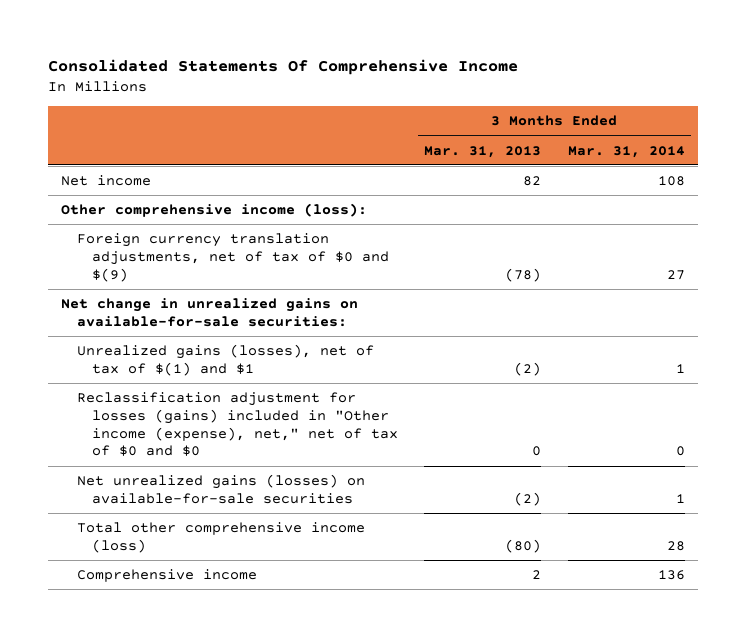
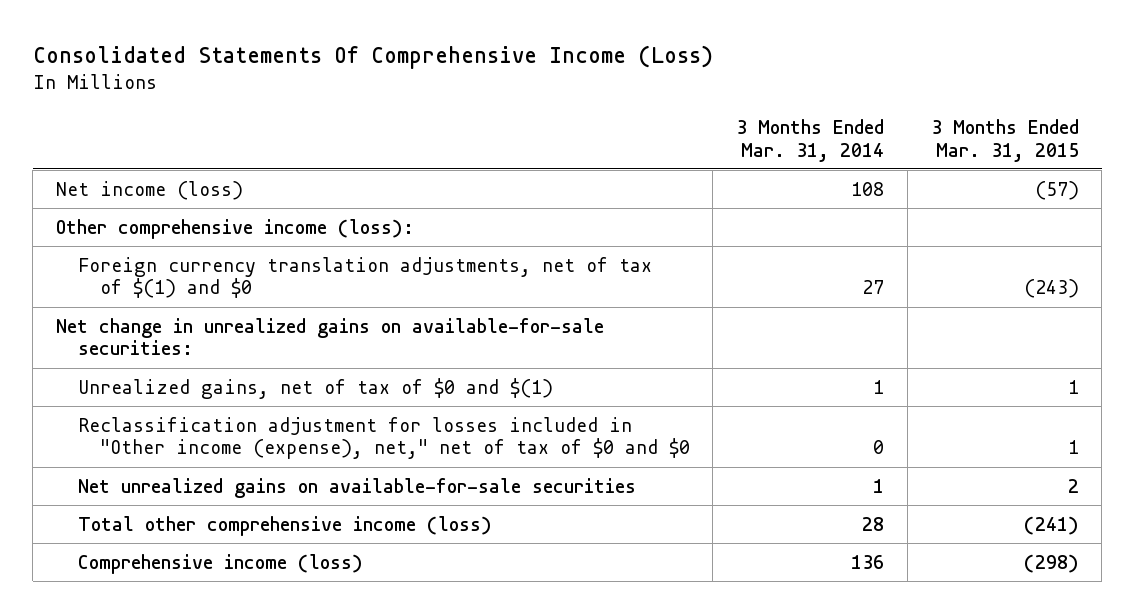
[48,59,519,76] Consolidated Statements Of Comprehensive Income -> [32,44,713,69] Consolidated Statements Of Comprehensive Income (Loss)
[424,145,542,158] Mar. 31, 2013 -> none
none -> [930,118,1079,162] 3 Months Ended Mar. 31, 2015
[61,175,152,187] Net income -> [56,180,244,200] Net income (loss)
[76,233,389,282] Foreign currency translation adjustments, net of tax of $0 and $(9) -> [77,256,652,299] Foreign currency translation adjustments, net of tax of $(1) and $0
[76,344,374,376] Unrealized gains (losses), net of tax of $(1) and $1 -> [77,377,553,399] Unrealized gains, net of tax of $0 and $(1)
[76,392,398,457] Reclassification adjustment for losses (gains) included in "Other income (expense), net," net of tax of $0 and $0 -> [77,416,690,460] Reclassification adjustment for losses included in "Other income (expense), net," net of tax of $0 and $0
[76,474,365,504] Net unrealized gains (losses) on available-for-sale securities -> [77,477,636,498] Net unrealized gains on available-for-sale securities
[76,569,257,583] Comprehensive income -> [77,553,363,574] Comprehensive income (loss)

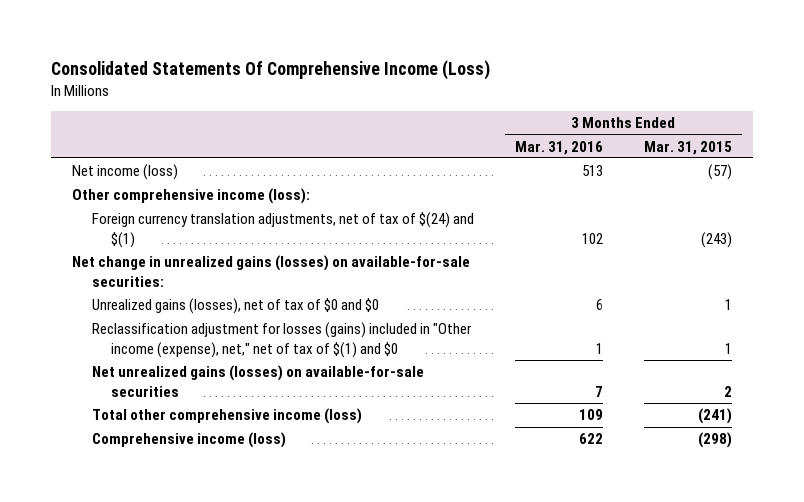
[736,118,885,162] 3 Months Ended Mar. 31, 2014 -> none
none -> [514,140,603,155] Mar. 31, 2016
[77,256,652,299] Foreign currency translation adjustments, net of tax of $(1) and $0 -> [91,212,474,248] Foreign currency translation adjustments, net of tax of $(24) and $(1)
[56,317,605,356] Net change in unrealized gains on available-for-sale securities: -> [71,255,470,287] Net change in unrealized gains (losses) on available-for-sale securities:
[77,377,553,399] Unrealized gains, net of tax of $0 and $(1) -> [91,298,379,315] Unrealized gains (losses), net of tax of $0 and $0
[77,416,690,460] Reclassification adjustment for losses included in "Other income (expense), net," net of tax of $0 and $0 -> [91,322,472,358] Reclassification adjustment for losses (gains) included in "Other income (expense), net," net of tax of $(1) and $0
[77,477,636,498] Net unrealized gains on available-for-sale securities -> [91,365,424,397] Net unrealized gains (losses) on available-for-sale securities

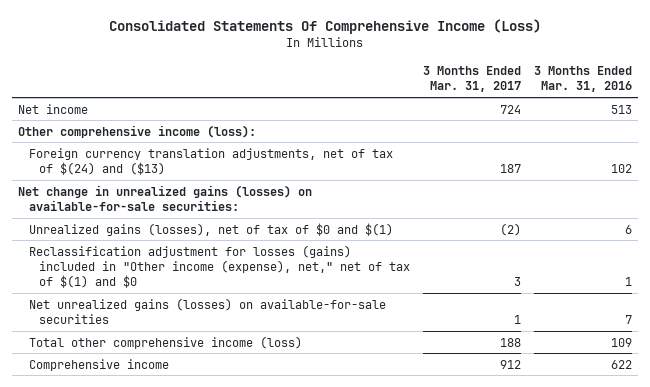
[644,140,733,155] Mar. 31, 2015 -> none
none -> [422,66,521,93] 3 Months Ended Mar. 31, 2017
[71,164,178,181] Net income (loss) -> [18,103,89,114] Net income
[91,212,474,248] Foreign currency translation adjustments, net of tax of $(24) and $(1) -> [28,147,393,175] Foreign currency translation adjustments, net of tax of $(24) and ($13)
[91,298,379,315] Unrealized gains (losses), net of tax of $0 and $0 -> [28,222,393,236] Unrealized gains (losses), net of tax of $0 and $(1)
[91,432,286,449] Comprehensive income (loss) -> [28,358,169,371] Comprehensive income

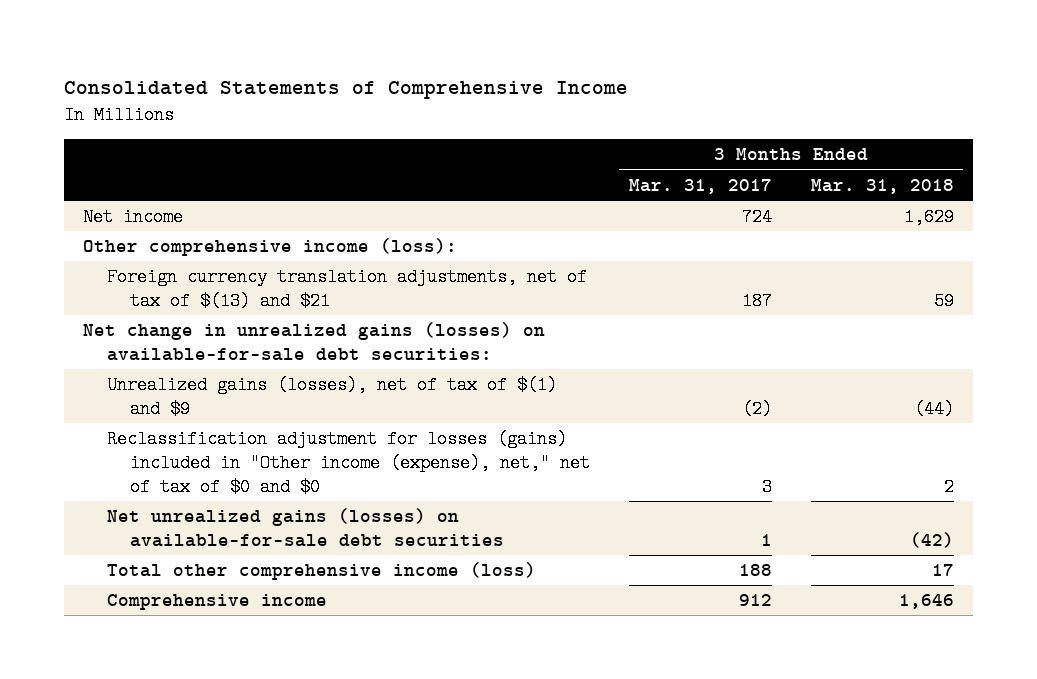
[109,18,542,34] Consolidated Statements Of Comprehensive Income (Loss) -> [63,80,628,99] Consolidated Statements of Comprehensive Income
[533,66,632,93] 3 Months Ended Mar. 31, 2016 -> none
none -> [810,178,954,194] Mar. 31, 2018
[28,147,393,175] Foreign currency translation adjustments, net of tax of $(24) and ($13) -> [106,268,587,310] Foreign currency translation adjustments, net of tax of $(13) and $21
[18,184,313,211] Net change in unrealized gains (losses) on available-for-sale securities: -> [83,322,546,361] Net change in unrealized gains (losses) on available-for-sale debt securities:
[28,222,393,236] Unrealized gains (losses), net of tax of $0 and $(1) -> [106,376,557,418] Unrealized gains (losses), net of tax of $(1) and $9
[28,244,410,288] Reclassification adjustment for losses (gains) included in "Other income (expense), net," net of tax of $(1) and $0 -> [106,430,591,496] Reclassification adjustment for losses (gains) included in "Other income (expense), net," net of tax of $0 and $0
[28,297,386,324] Net unrealized gains (losses) on available-for-sale securities -> [106,508,505,547] Net unrealized gains (losses) on available-for-sale debt securities

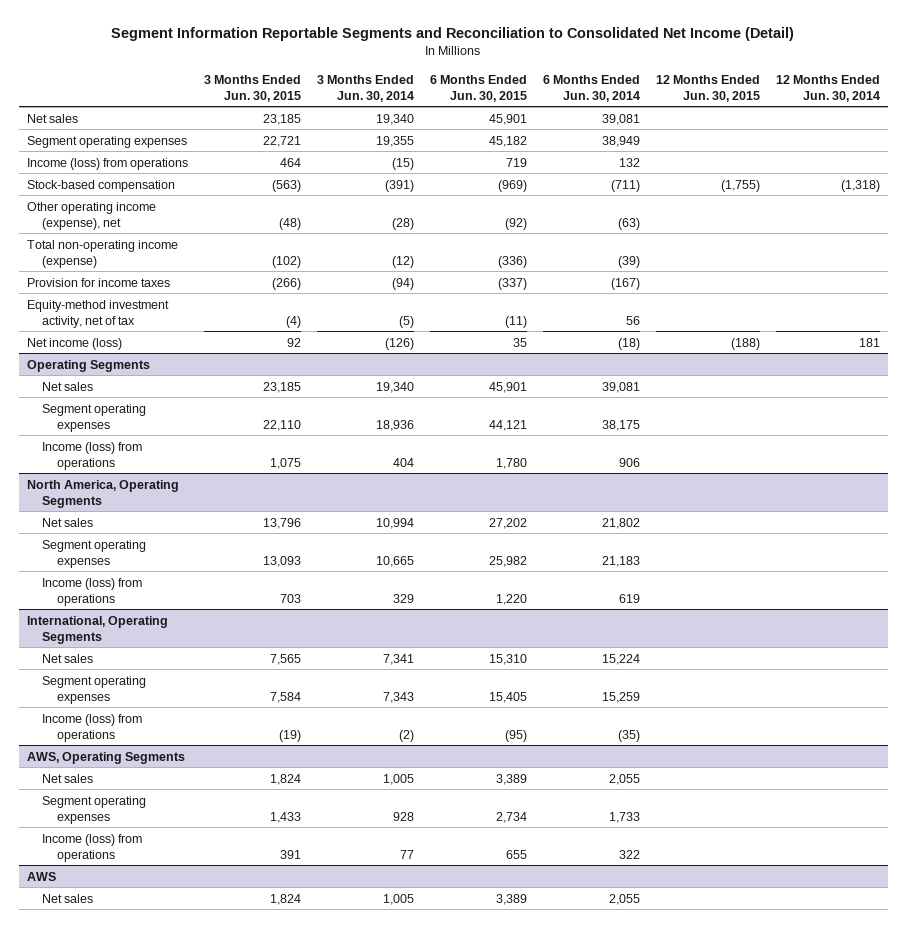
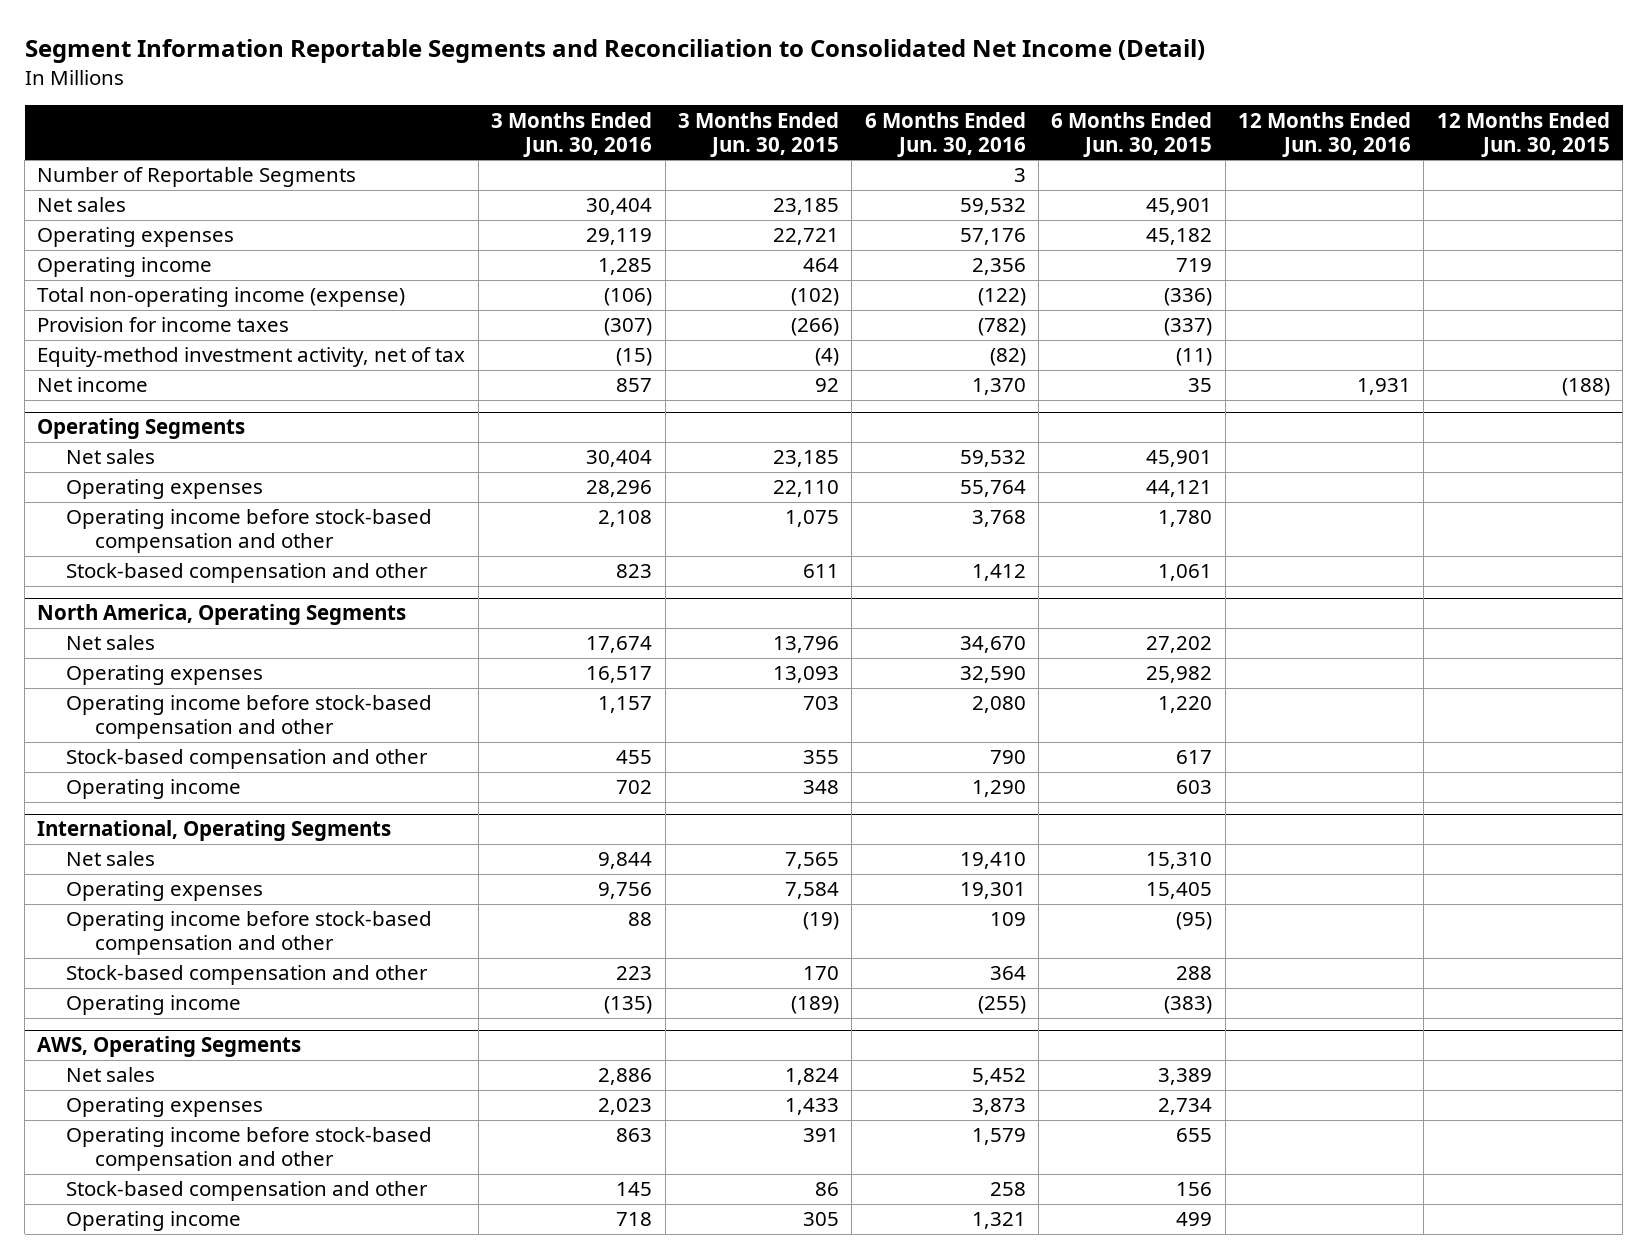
[316,74,414,102] 3 Months Ended Jun. 30, 2014 -> none
[542,74,640,102] 6 Months Ended Jun. 30, 2014 -> none
[775,74,880,102] 12 Months Ended Jun. 30, 2014 -> none
none -> [491,111,653,157] 3 Months Ended Jun. 30, 2016
none -> [864,111,1026,157] 6 Months Ended Jun. 30, 2016
none -> [1238,111,1412,157] 12 Months Ended Jun. 30, 2016
none -> [37,167,357,188] Number of Reportable Segments
[26,179,175,192] Stock-based compensation -> none
[26,201,156,230] Other operating income (expense), net -> none
[26,135,187,148] Segment operating expenses -> [37,227,235,248] Operating expenses
[26,157,188,170] Income (loss) from operations -> [37,257,213,278] Operating income
[26,337,122,350] Net income (loss) -> [37,377,149,393] Net income
[41,403,146,432] Segment operating expenses -> [66,479,264,500] Operating expenses
[41,441,142,470] Income (loss) from operations -> [66,509,433,554] Operating income before stock-based compensation and other
none -> [66,563,429,584] Stock-based compensation and other
[41,539,146,568] Segment operating expenses -> [66,665,264,686] Operating expenses
none -> [66,695,433,740] Operating income before stock-based compensation and other
none -> [66,749,429,770] Stock-based compensation and other
[41,577,142,606] Income (loss) from operations -> [66,779,242,800] Operating income
[279,593,301,603] 703 -> [802,780,839,795] 348
[495,593,527,605] 1,220 -> [1176,780,1213,795] 603
[41,675,146,704] Segment operating expenses -> [66,881,264,902] Operating expenses
none -> [66,911,433,956] Operating income before stock-based compensation and other
none -> [66,965,429,986] Stock-based compensation and other
[41,713,142,742] Income (loss) from operations -> [66,995,242,1016] Operating income
[278,729,301,742] (19) -> [790,996,839,1015] (189)
[504,729,527,742] (95) -> [1164,996,1213,1015] (383)
[26,871,56,881] AWS -> none
[41,893,93,903] Net sales -> none
[41,795,146,824] Segment operating expenses -> [66,1097,264,1118] Operating expenses
none -> [66,1127,433,1172] Operating income before stock-based compensation and other
none -> [66,1181,429,1202] Stock-based compensation and other
[41,833,142,862] Income (loss) from operations -> [66,1211,242,1232] Operating income
[279,849,301,859] 391 -> [802,1212,839,1227] 305
[505,849,527,859] 655 -> [1176,1212,1213,1227] 499

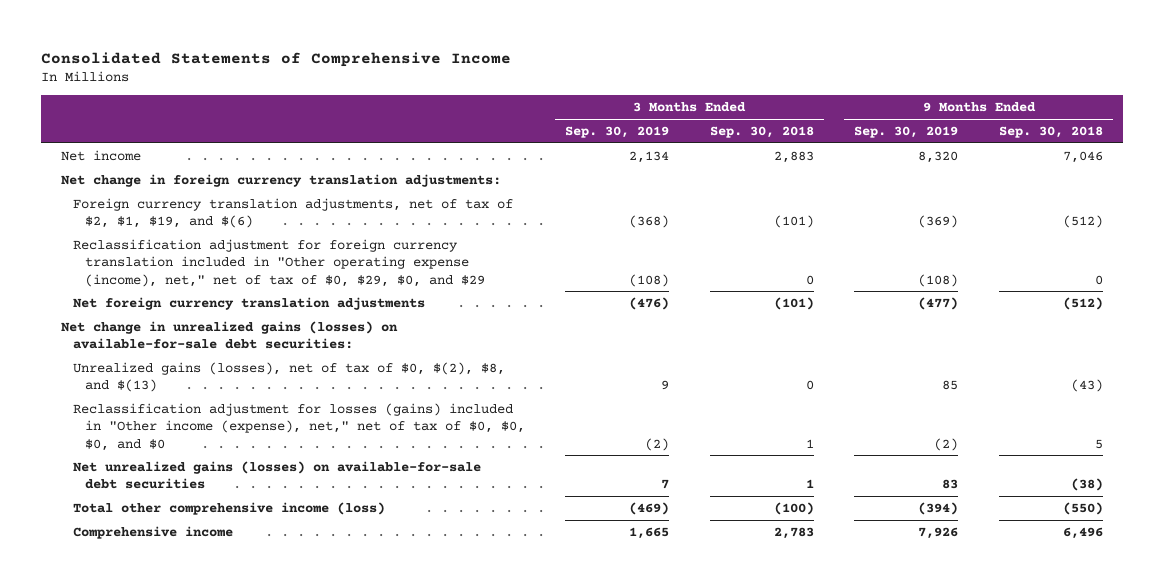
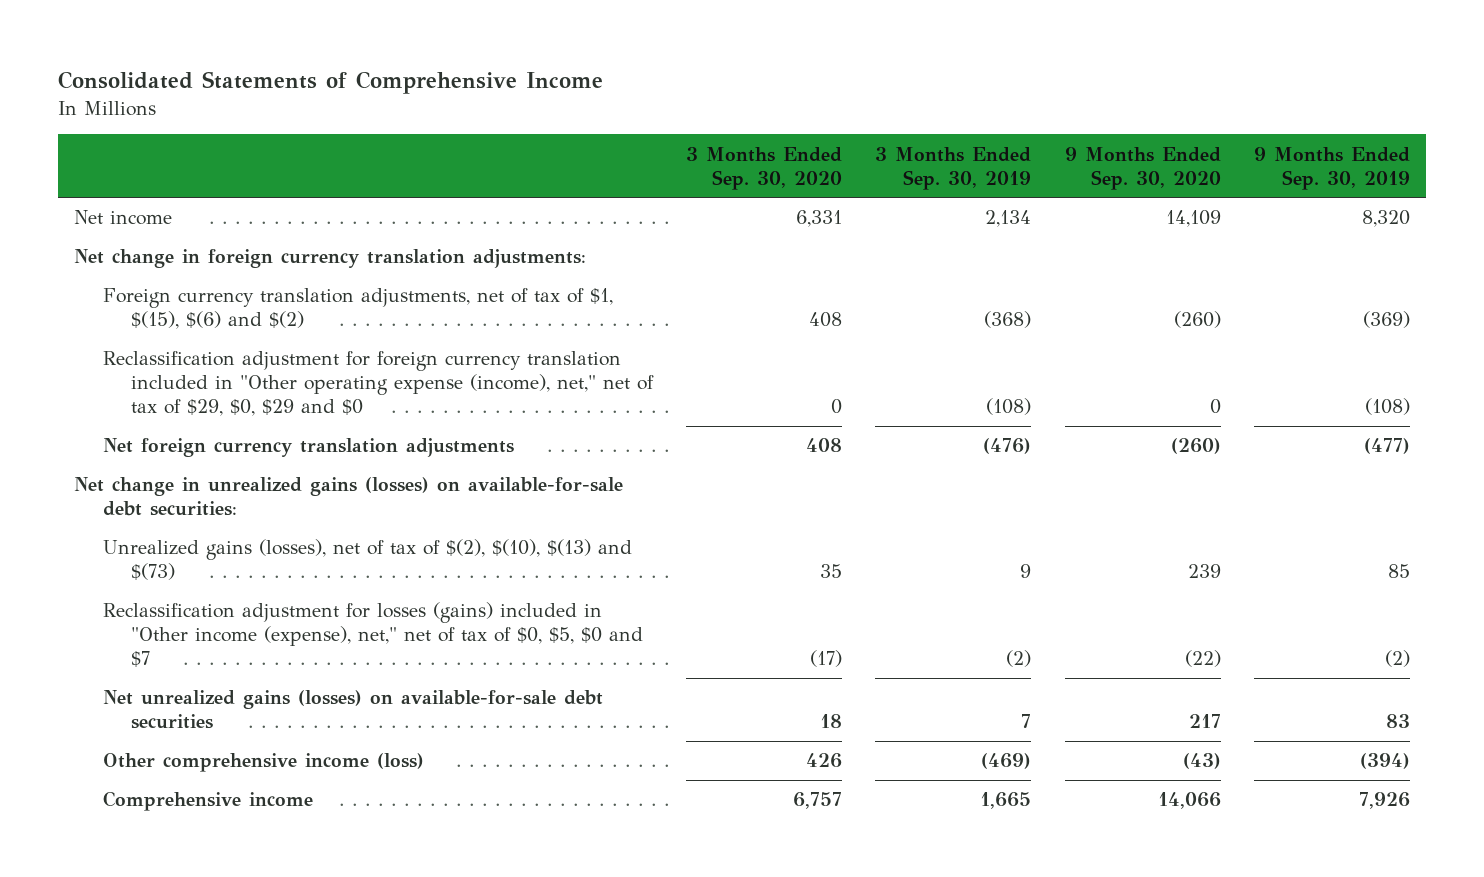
[709,126,814,139] Sep. 30, 2018 -> none
[998,126,1103,139] Sep. 30, 2018 -> none
none -> [686,146,843,190] 3 Months Ended Sep. 30, 2020
none -> [1064,146,1221,190] 9 Months Ended Sep. 30, 2020
[72,197,513,229] Foreign currency translation adjustments, net of tax of $2, $1, $19, and $(6) -> [102,288,613,330] Foreign currency translation adjustments, net of tax of $1, $(15), $(6) and $(2)
[72,238,485,287] Reclassification adjustment for foreign currency translation included in "Other operating expense (income), net," net of tax of $0, $29, $0, and $29 -> [102,351,655,417] Reclassification adjustment for foreign currency translation included in "Other operating expense (income), net," net of tax of $29, $0, $29 and $0
[72,361,505,393] Unrealized gains (losses), net of tax of $0, $(2), $8, and $(13) -> [102,539,632,581] Unrealized gains (losses), net of tax of $(2), $(10), $(13) and $(73)
[72,402,525,451] Reclassification adjustment for losses (gains) included in "Other income (expense), net," net of tax of $0, $0, $0, and $0 -> [102,602,644,668] Reclassification adjustment for losses (gains) included in "Other income (expense), net," net of tax of $0, $5, $0 and $7
[72,501,385,515] Total other comprehensive income (loss) -> [102,753,424,773] Other comprehensive income (loss)

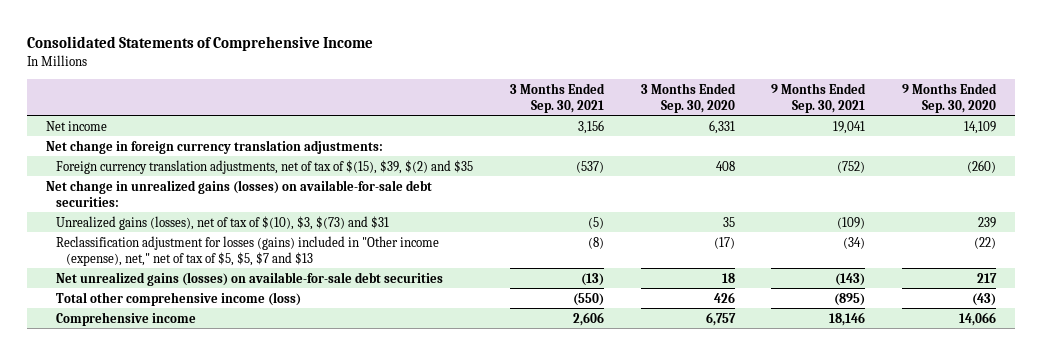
[875,146,1032,190] 3 Months Ended Sep. 30, 2019 -> none
[1253,146,1410,190] 9 Months Ended Sep. 30, 2019 -> none
none -> [509,82,605,113] 3 Months Ended Sep. 30, 2021
none -> [771,82,867,113] 9 Months Ended Sep. 30, 2021
[102,351,655,417] Reclassification adjustment for foreign currency translation included in "Other operating expense (income), net," net of tax of $29, $0, $29 and $0 -> none
[102,438,514,458] Net foreign currency translation adjustments -> none
[102,288,613,330] Foreign currency translation adjustments, net of tax of $1, $(15), $(6) and $(2) -> [55,159,473,174] Foreign currency translation adjustments, net of tax of $(15), $39, $(2) and $35
[102,539,632,581] Unrealized gains (losses), net of tax of $(2), $(10), $(13) and $(73) -> [55,215,389,230] Unrealized gains (losses), net of tax of $(10), $3, $(73) and $31
[102,602,644,668] Reclassification adjustment for losses (gains) included in "Other income (expense), net," net of tax of $0, $5, $0 and $7 -> [55,235,439,266] Reclassification adjustment for losses (gains) included in "Other income (expense), net," net of tax of $5, $5, $7 and $13
[102,753,424,773] Other comprehensive income (loss) -> [55,291,301,306] Total other comprehensive income (loss)

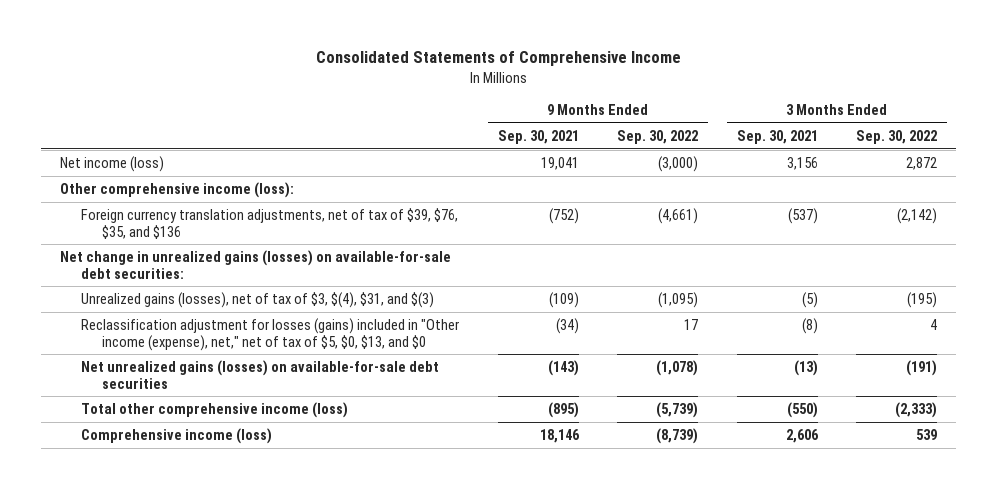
[640,82,736,113] 3 Months Ended Sep. 30, 2020 -> none
[902,82,998,113] 9 Months Ended Sep. 30, 2020 -> none
none -> [617,129,699,144] Sep. 30, 2022
none -> [856,129,938,144] Sep. 30, 2022
[45,139,383,154] Net change in foreign currency translation adjustments: -> none
[45,120,107,131] Net income -> [60,155,165,172] Net income (loss)
none -> [60,181,295,198] Other comprehensive income (loss):
[55,159,473,174] Foreign currency translation adjustments, net of tax of $(15), $39, $(2) and $35 -> [81,207,459,239] Foreign currency translation adjustments, net of tax of $39, $76, $35, and $136
[55,215,389,230] Unrealized gains (losses), net of tax of $(10), $3, $(73) and $31 -> [81,291,435,308] Unrealized gains (losses), net of tax of $3, $(4), $31, and $(3)
[55,235,439,266] Reclassification adjustment for losses (gains) included in "Other income (expense), net," net of tax of $5, $5, $7 and $13 -> [81,317,460,351] Reclassification adjustment for losses (gains) included in "Other income (expense), net," net of tax of $5, $0, $13, and $0
[55,311,196,326] Comprehensive income -> [81,427,273,444] Comprehensive income (loss)

